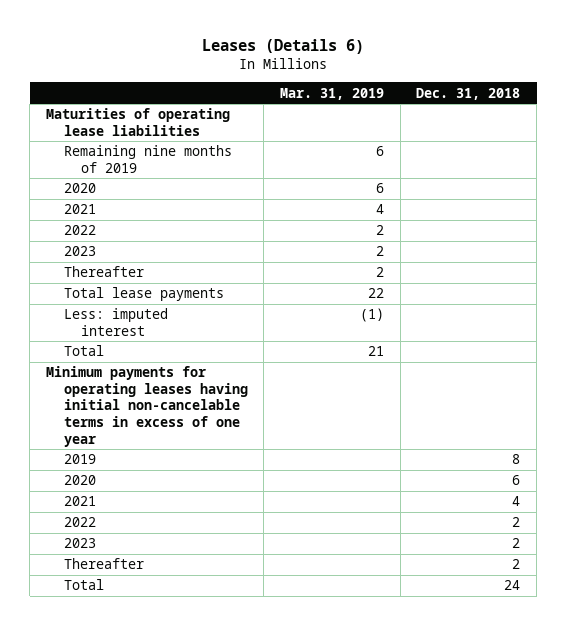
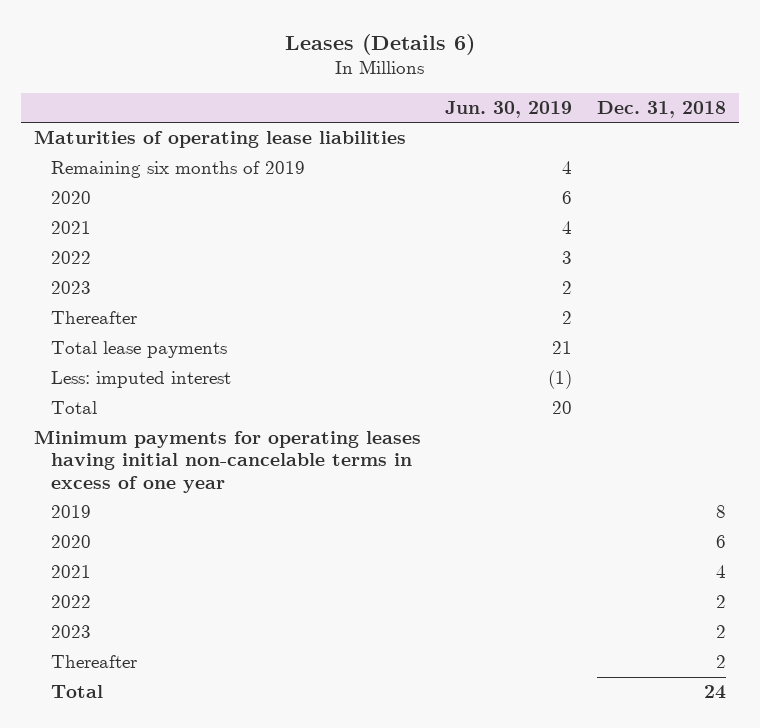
[279,87,384,100] Mar. 31, 2019 -> none
none -> [445,100,573,118] Jun. 30, 2019
[63,145,232,173] Remaining nine months of 2019 -> [51,161,306,179] Remaining six months of 2019

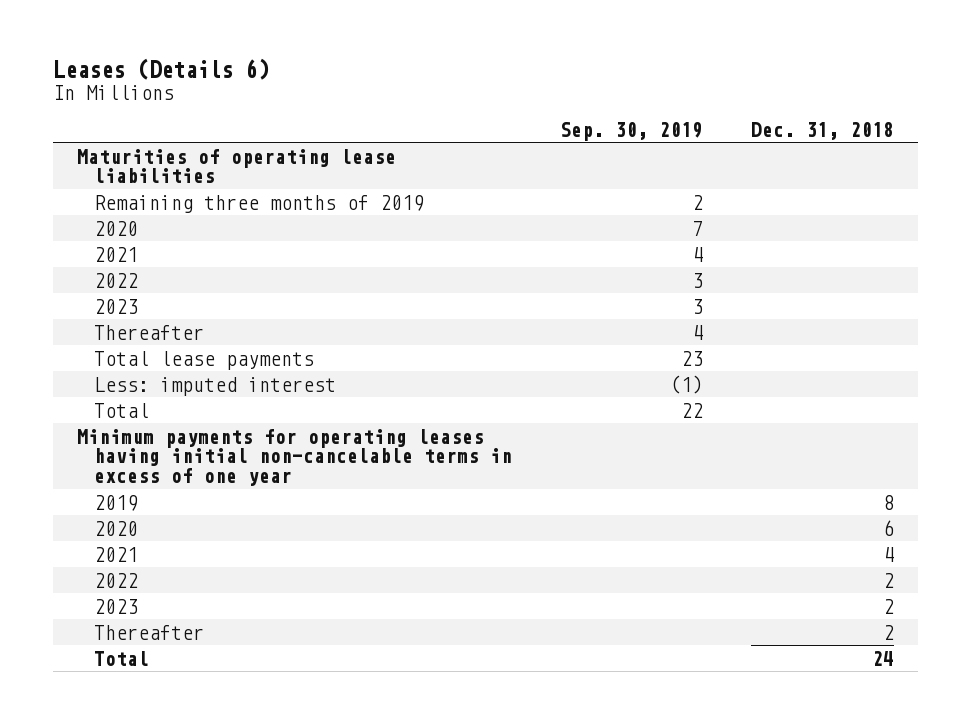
[445,100,573,118] Jun. 30, 2019 -> none
none -> [559,121,703,141] Sep. 30, 2019
[51,161,306,179] Remaining six months of 2019 -> [93,194,424,213] Remaining three months of 2019

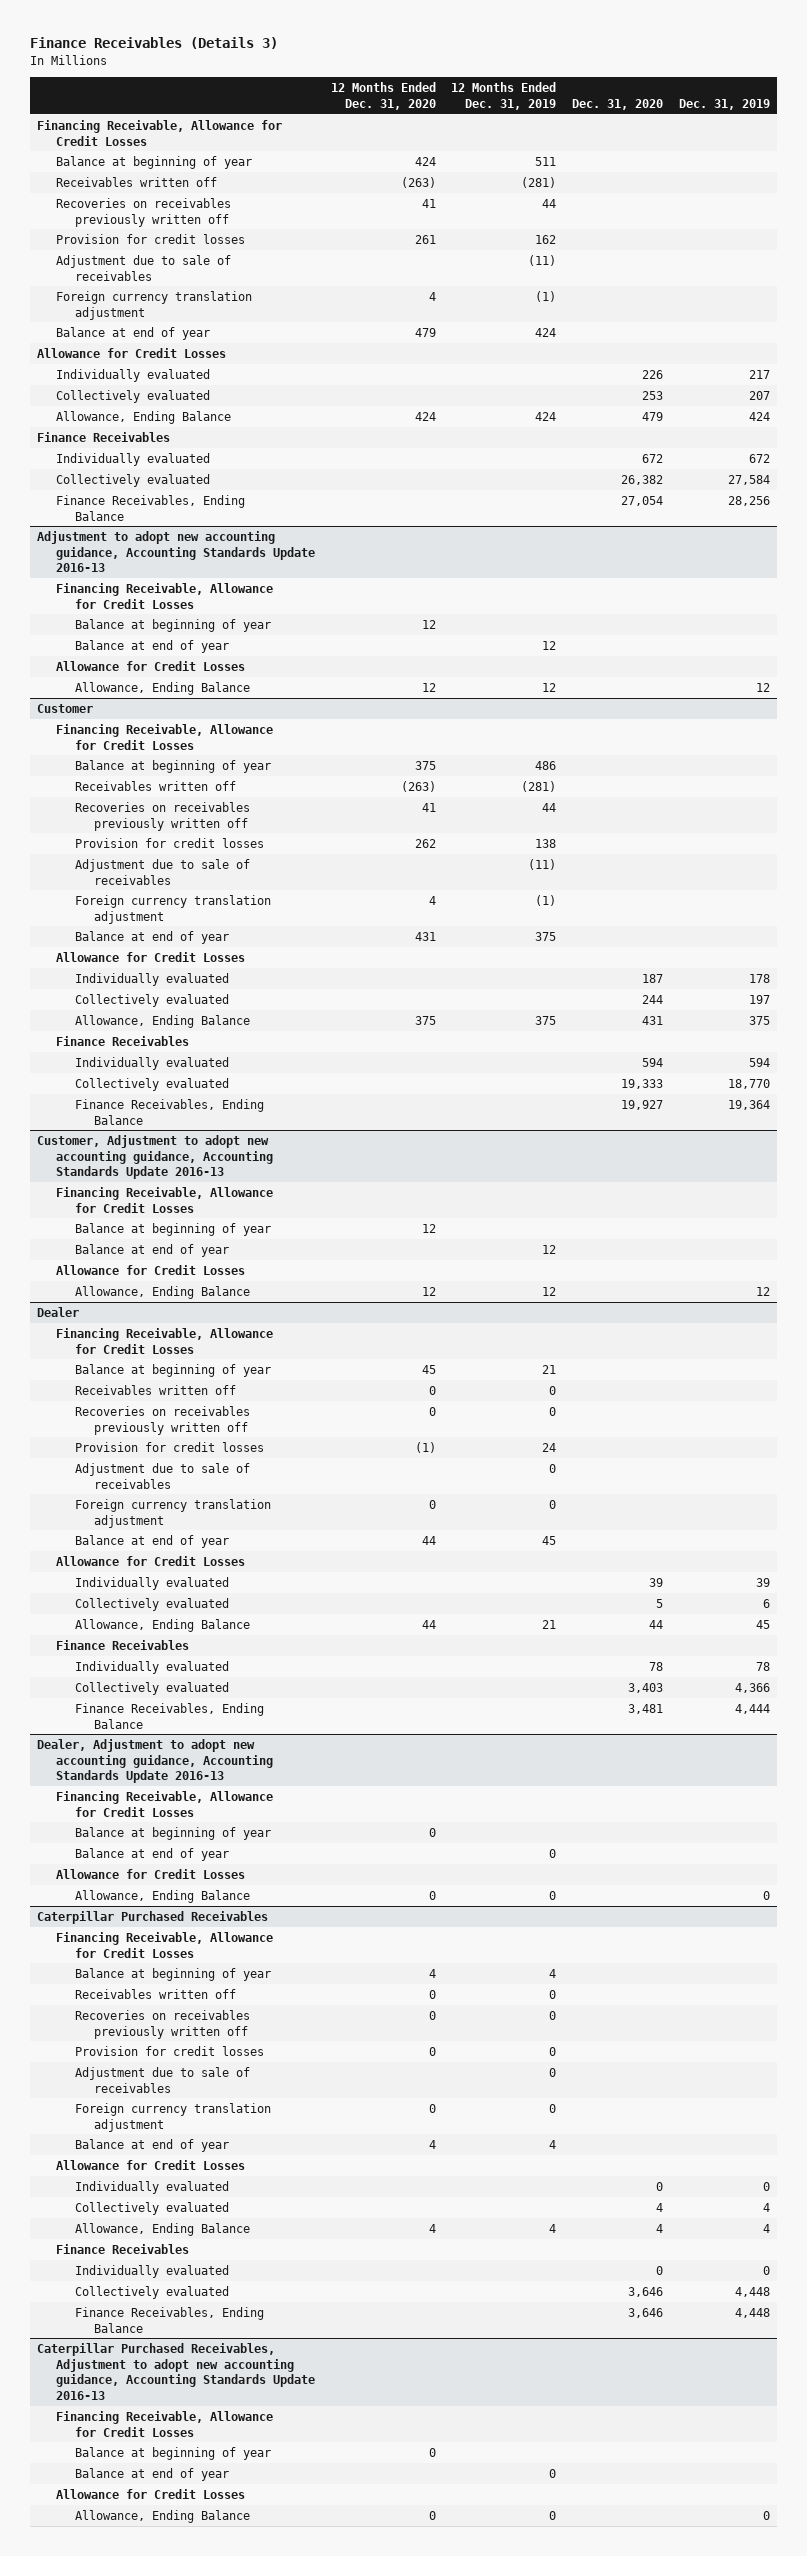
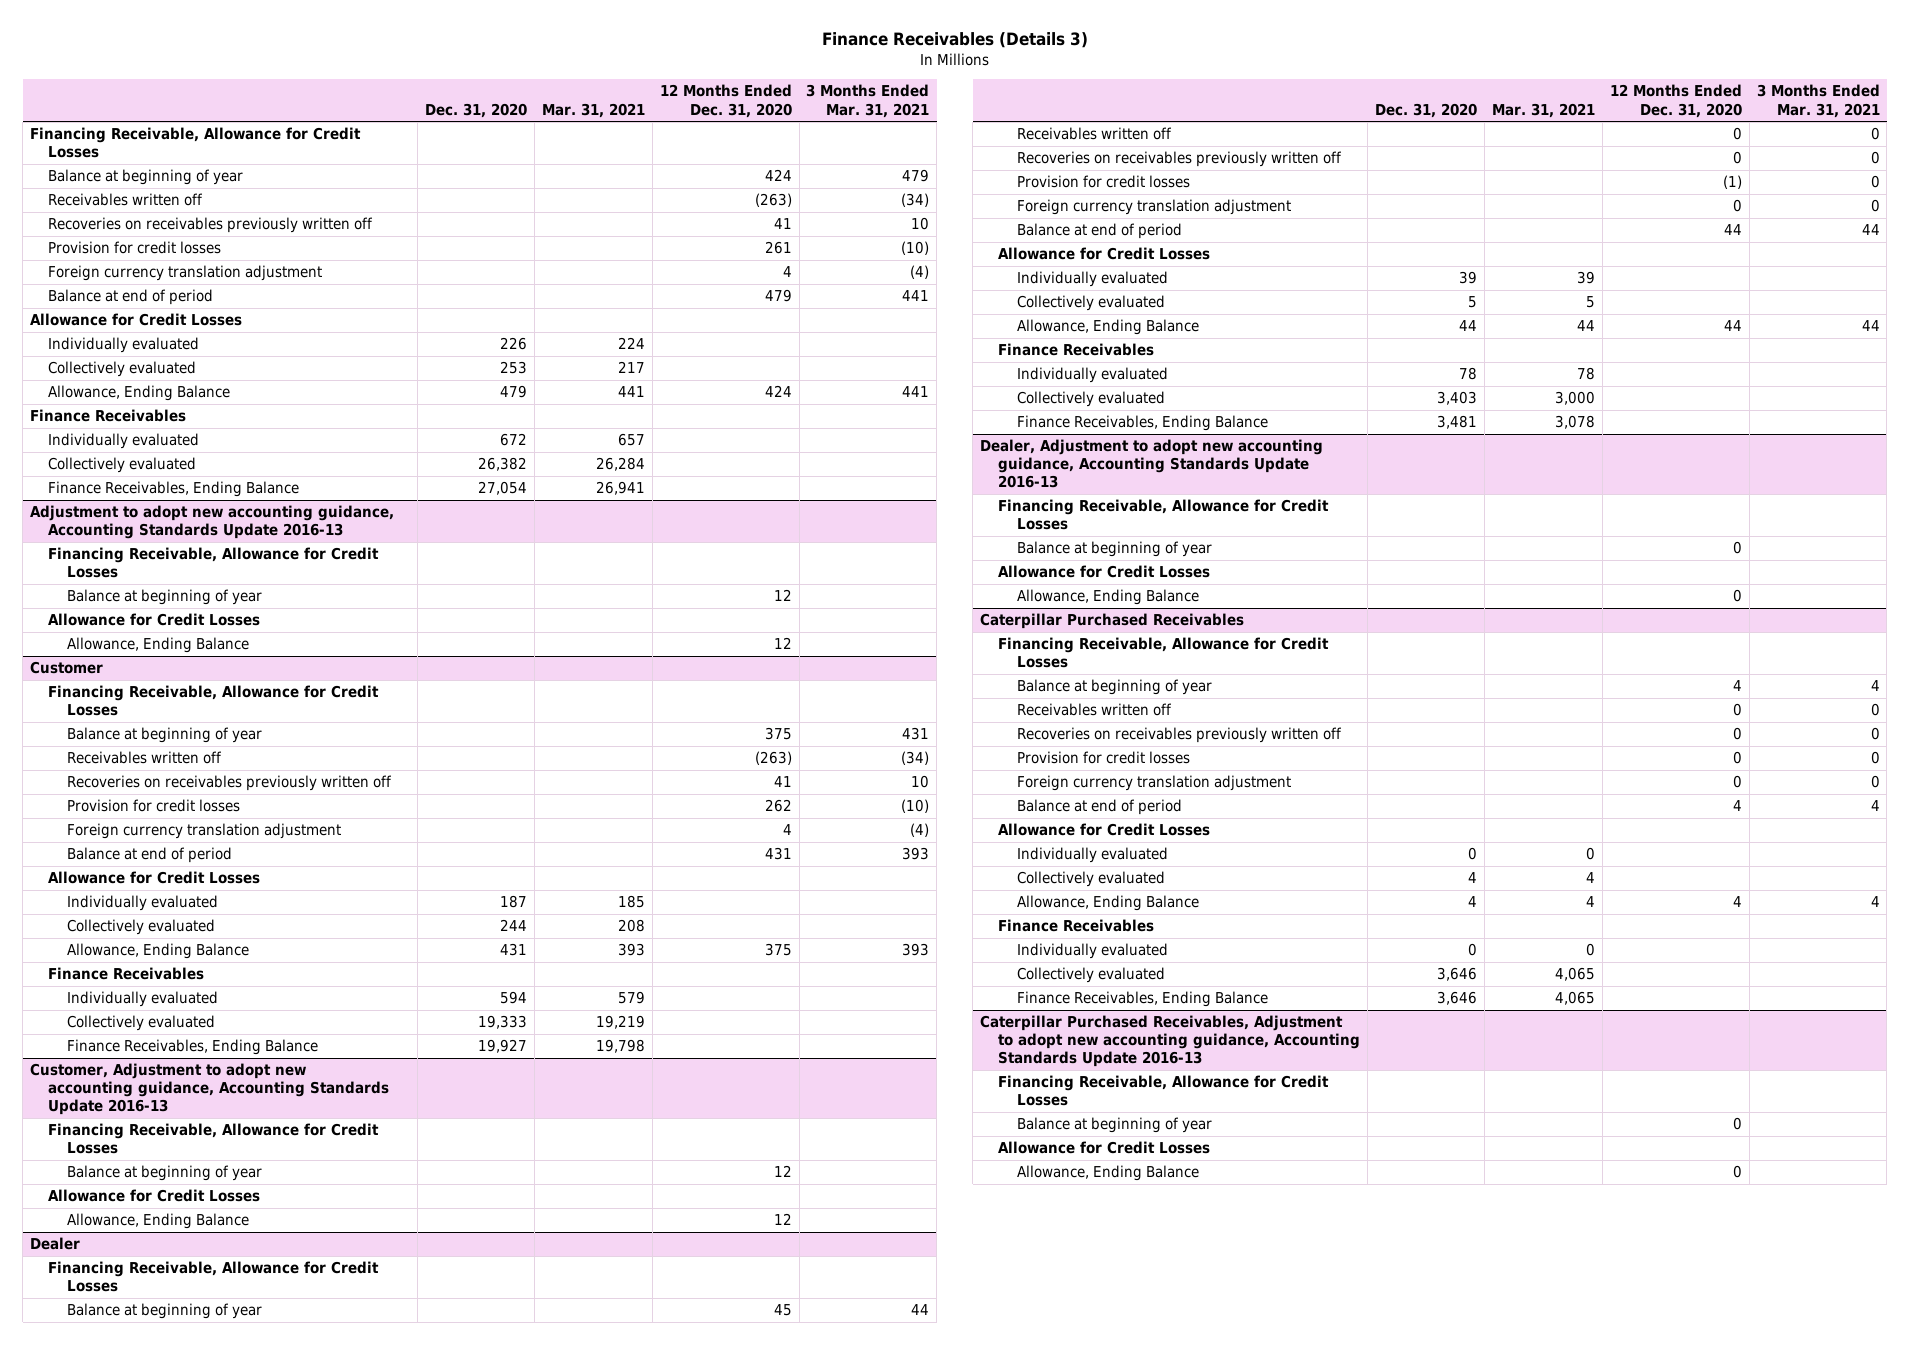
[451,81,557,110] 12 Months Ended Dec. 31, 2019 -> none
[678,98,770,110] Dec. 31, 2019 -> none
none -> [541,102,645,118] Mar. 31, 2021
none -> [806,84,930,118] 3 Months Ended Mar. 31, 2021
[56,254,232,281] Adjustment due to sale of receivables -> none
[56,326,211,340] Balance at end of year -> [48,289,214,306] Balance at end of period
[74,639,229,653] Balance at end of year -> none
[74,858,250,885] Adjustment due to sale of receivables -> none
[74,930,229,944] Balance at end of year -> [66,847,232,864] Balance at end of period
[74,1243,229,1257] Balance at end of year -> none
[74,1462,250,1489] Adjustment due to sale of receivables -> none
[74,1534,229,1548] Balance at end of year -> [1016,223,1182,240] Balance at end of period
[74,1847,229,1861] Balance at end of year -> none
[74,2066,250,2093] Adjustment due to sale of receivables -> none
[74,2138,229,2152] Balance at end of year -> [1016,799,1182,816] Balance at end of period
[74,2467,229,2481] Balance at end of year -> none

